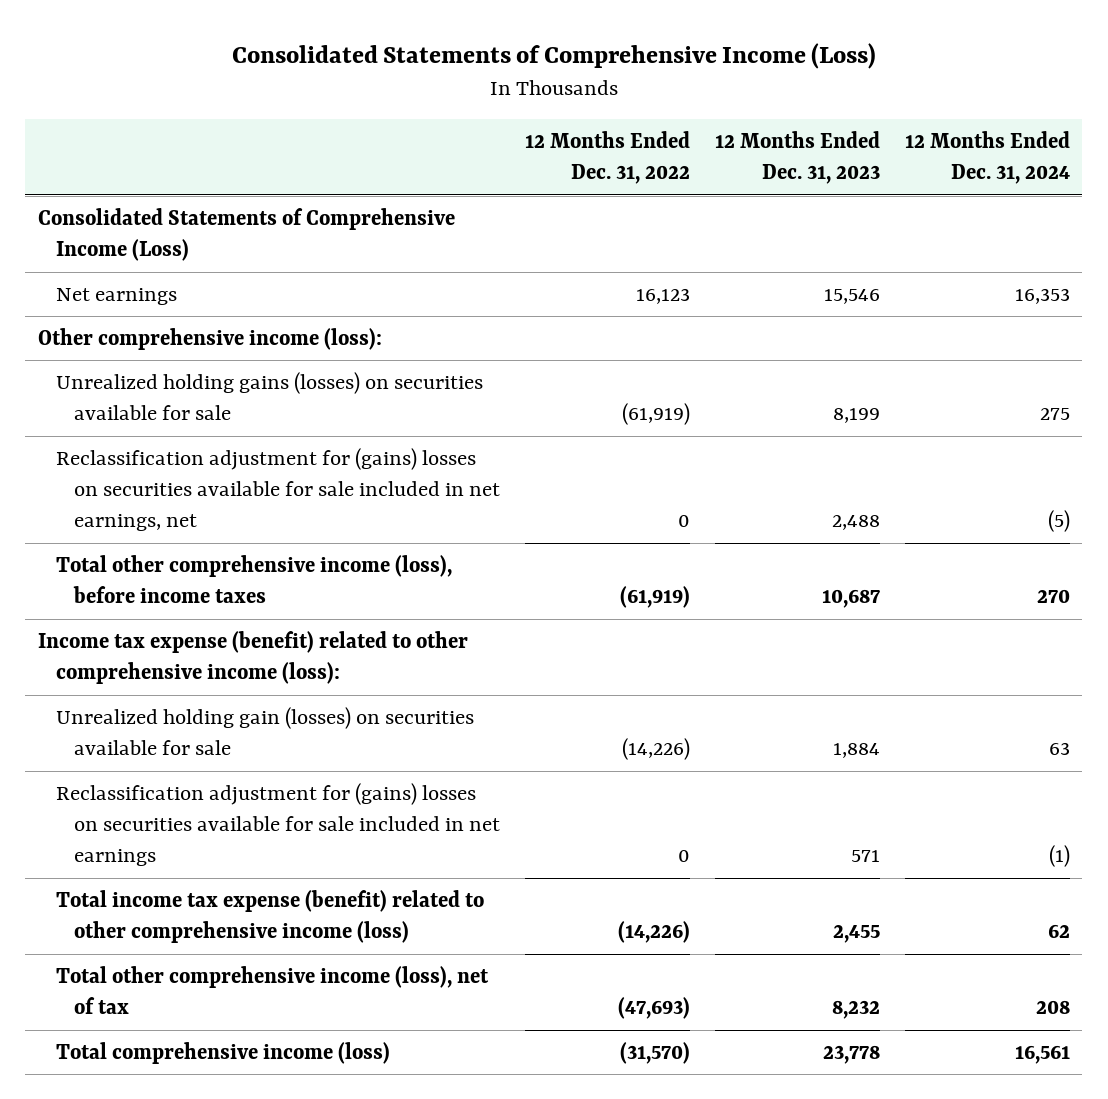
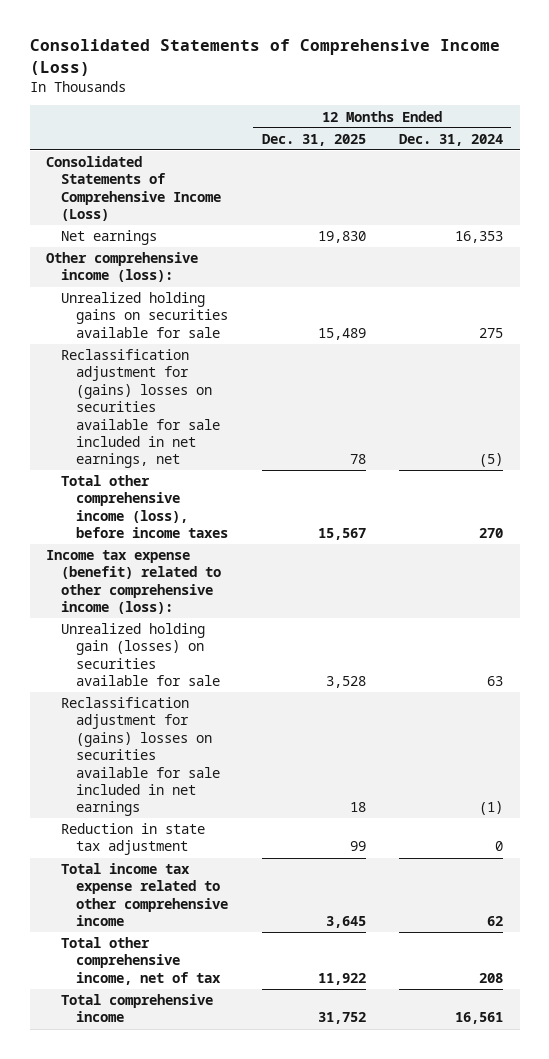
[525,131,691,185] 12 Months Ended Dec. 31, 2022 -> none
[715,131,881,185] 12 Months Ended Dec. 31, 2023 -> none
none -> [261,133,366,146] Dec. 31, 2025
[55,372,483,421] Unrealized holding gains (losses) on securities available for sale -> [61,292,229,338] Unrealized holding gains on securities available for sale
none -> [61,823,206,856] Reduction in state tax adjustment
[55,890,484,944] Total income tax expense (benefit) related to other comprehensive income (loss) -> [61,863,229,927] Total income tax expense related to other comprehensive income
[55,966,489,1015] Total other comprehensive income (loss), net of tax -> [61,937,222,985] Total other comprehensive income, net of tax
[55,1042,390,1065] Total comprehensive income (loss) -> [61,994,214,1023] Total comprehensive income

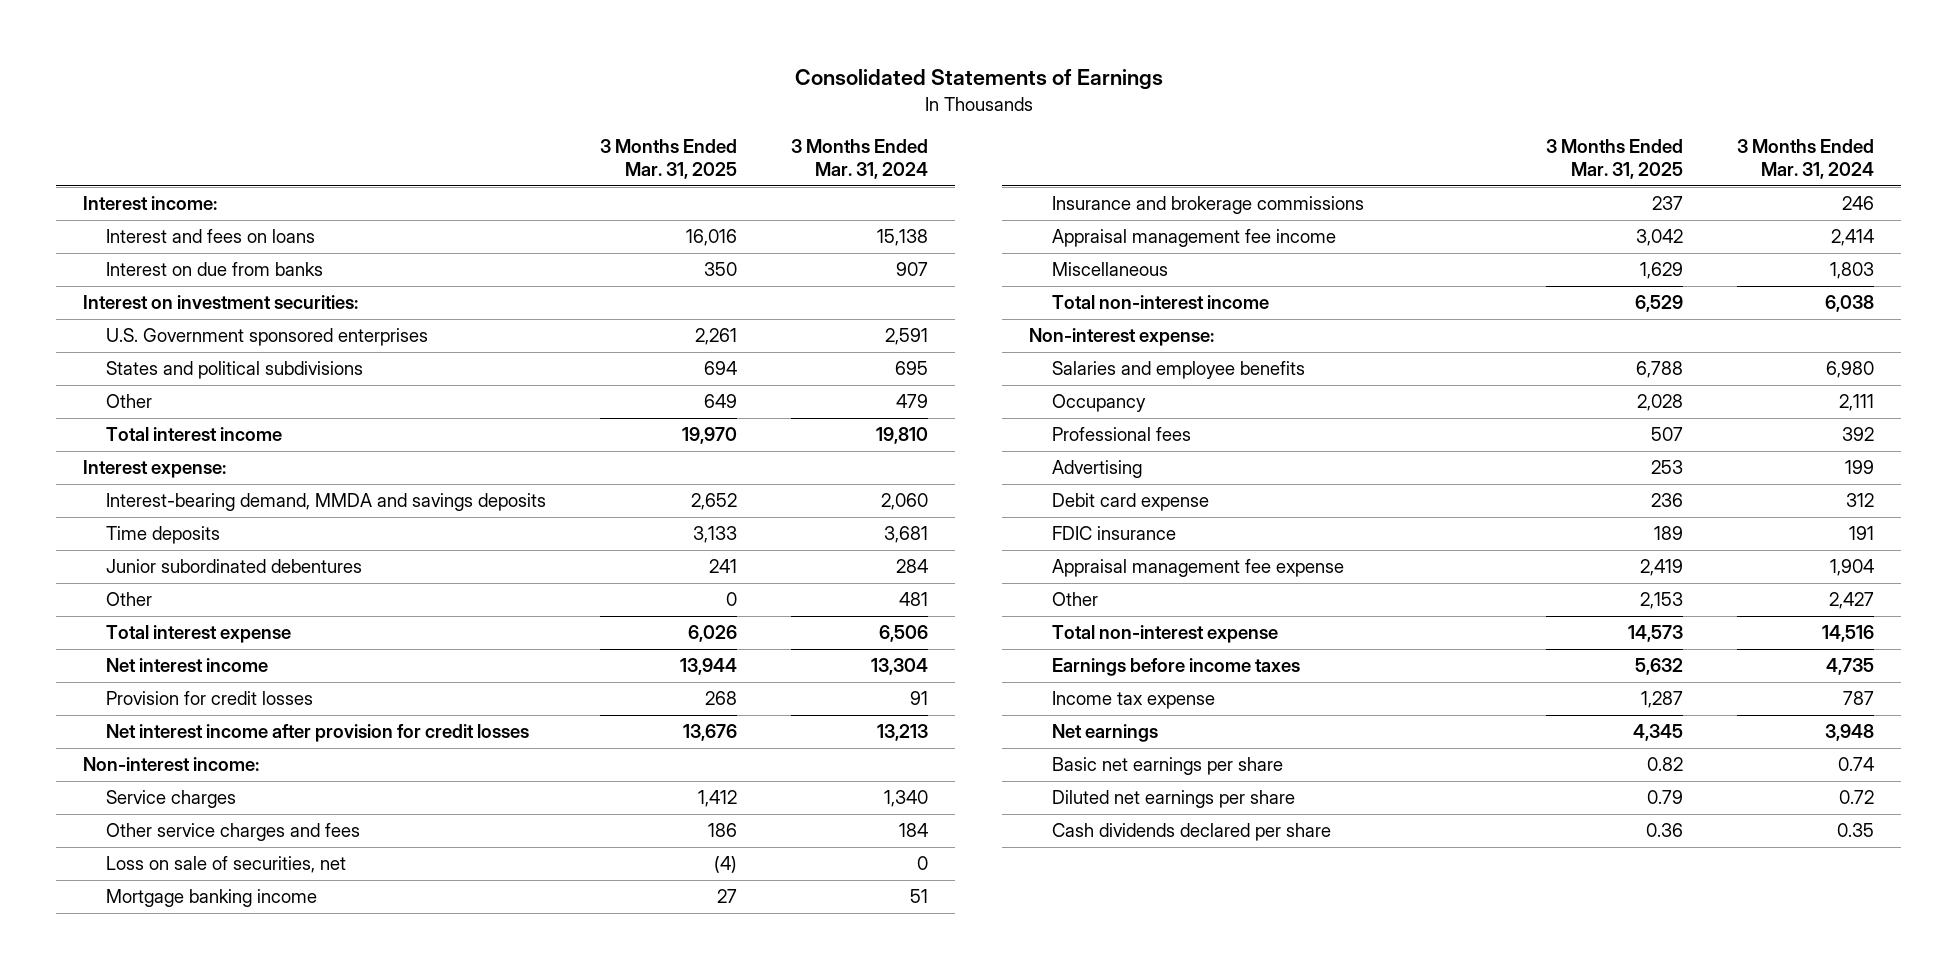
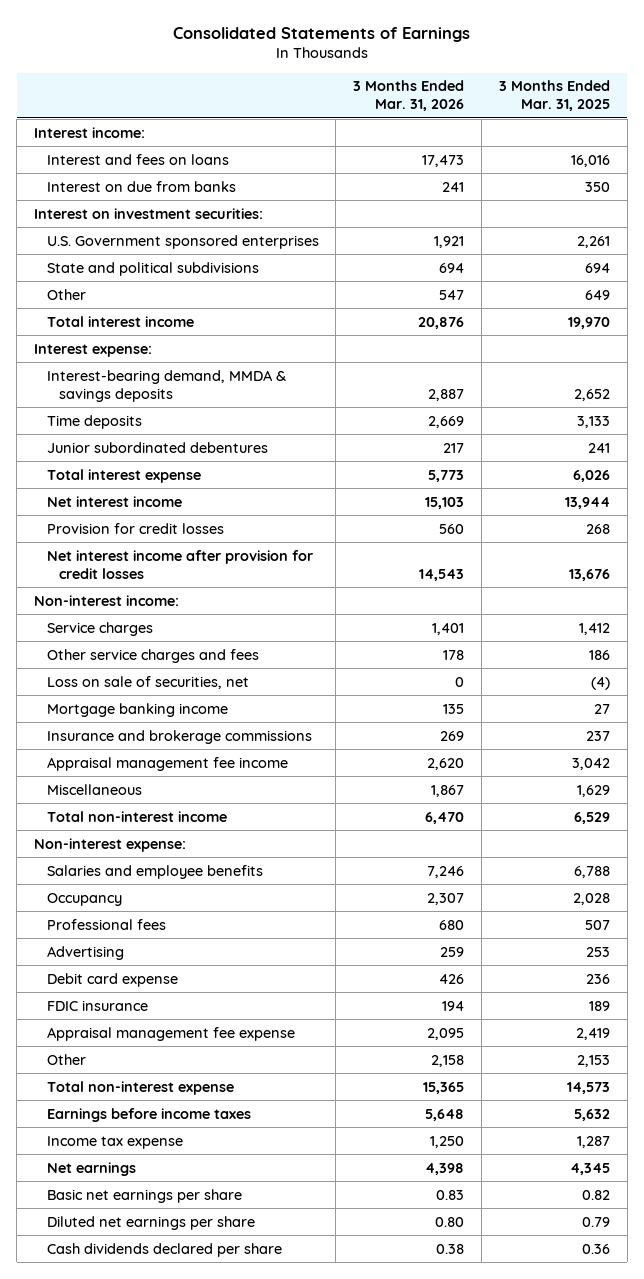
[791,138,929,180] 3 Months Ended Mar. 31, 2024 -> none
none -> [353,80,465,112] 3 Months Ended Mar. 31, 2026
[106,361,364,380] States and political subdivisions -> [46,261,259,276] State and political subdivisions
[106,493,547,512] Interest-bearing demand, MMDA and savings deposits -> [46,369,286,402] Interest-bearing demand, MMDA & savings deposits
[106,592,153,607] Other -> none

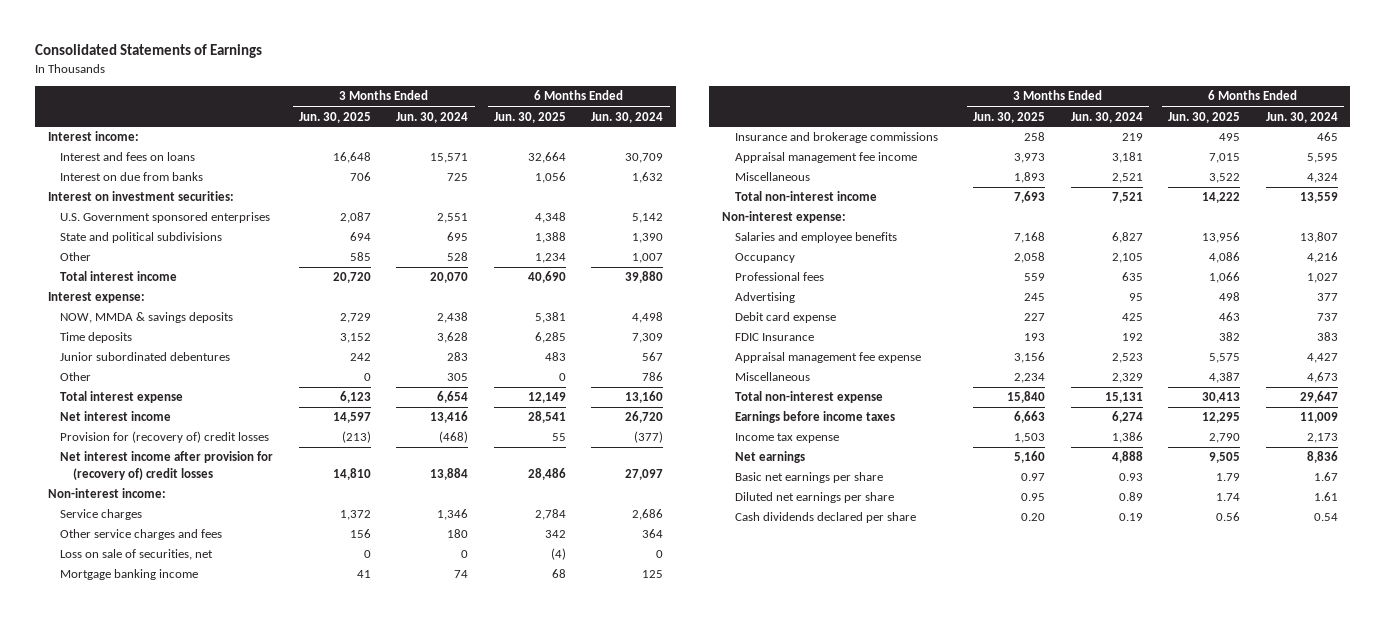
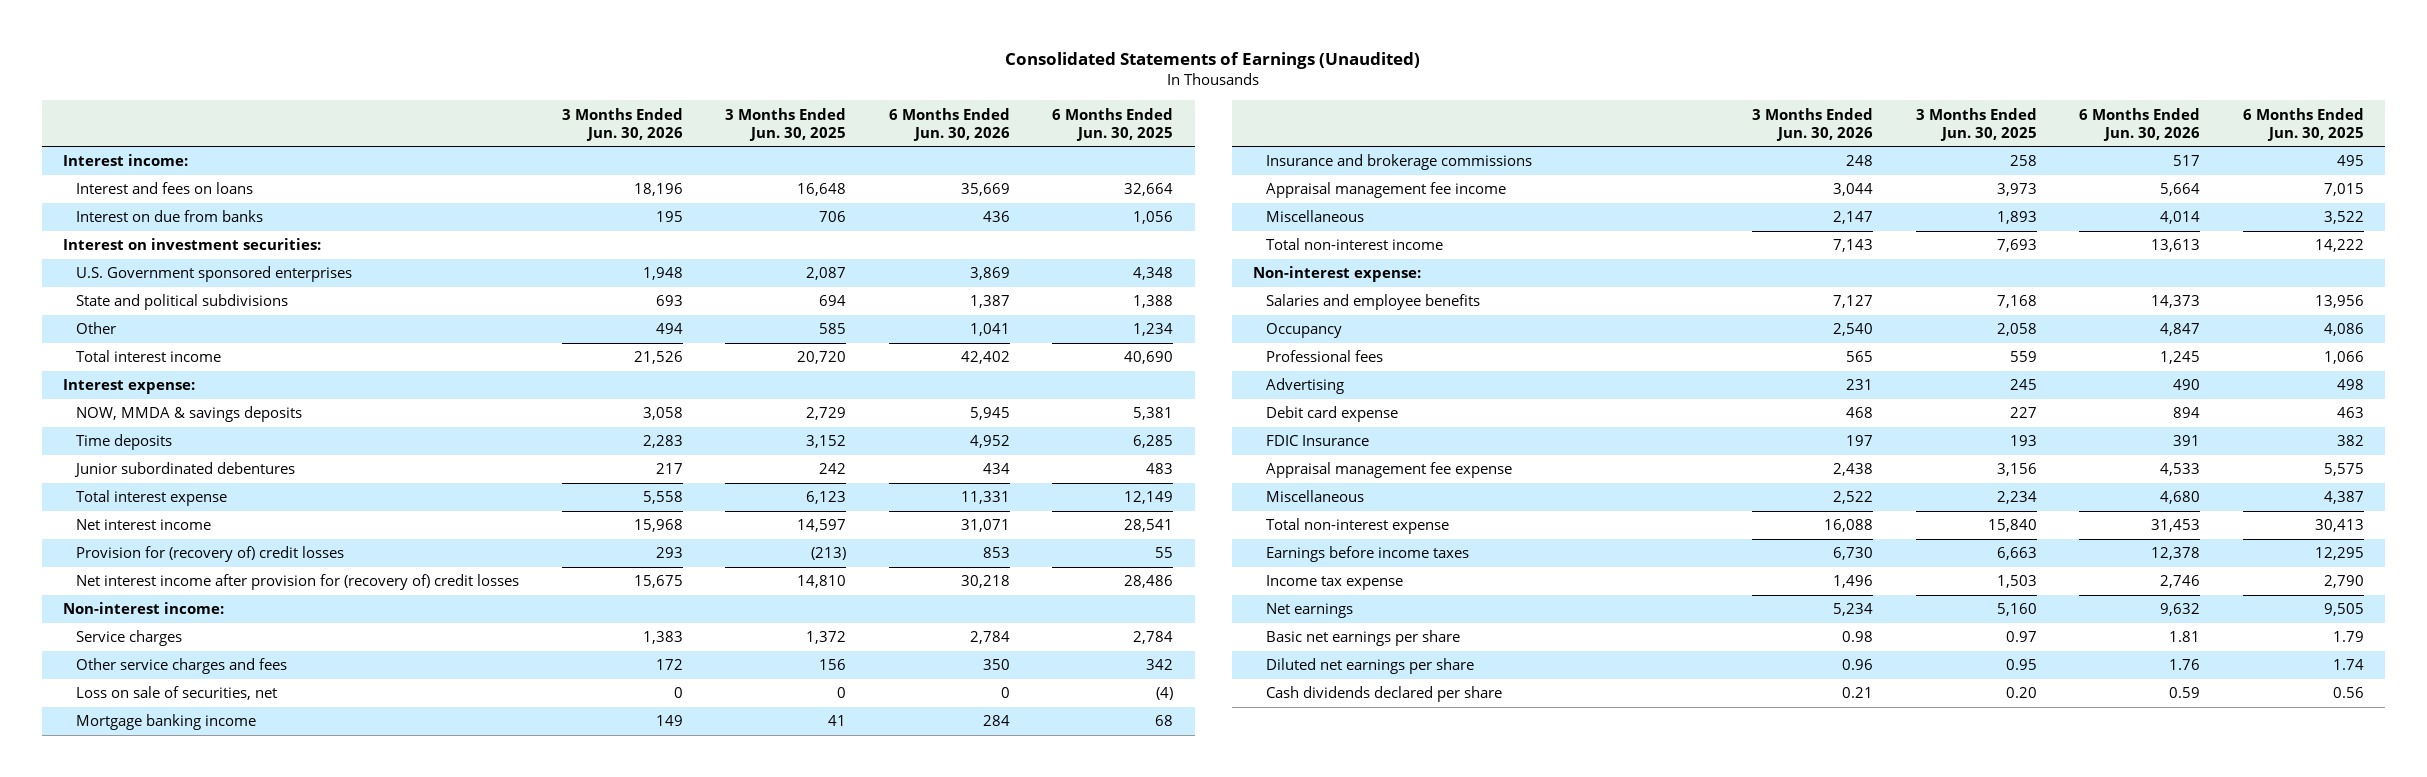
[34,44,262,59] Consolidated Statements of Earnings -> [1005,52,1421,70] Consolidated Statements of Earnings (Unaudited)
[396,111,469,123] Jun. 30, 2024 -> none
[591,111,664,123] Jun. 30, 2024 -> none
none -> [561,107,683,141] 3 Months Ended Jun. 30, 2026
none -> [888,107,1010,141] 6 Months Ended Jun. 30, 2026
[60,372,92,382] Other -> none

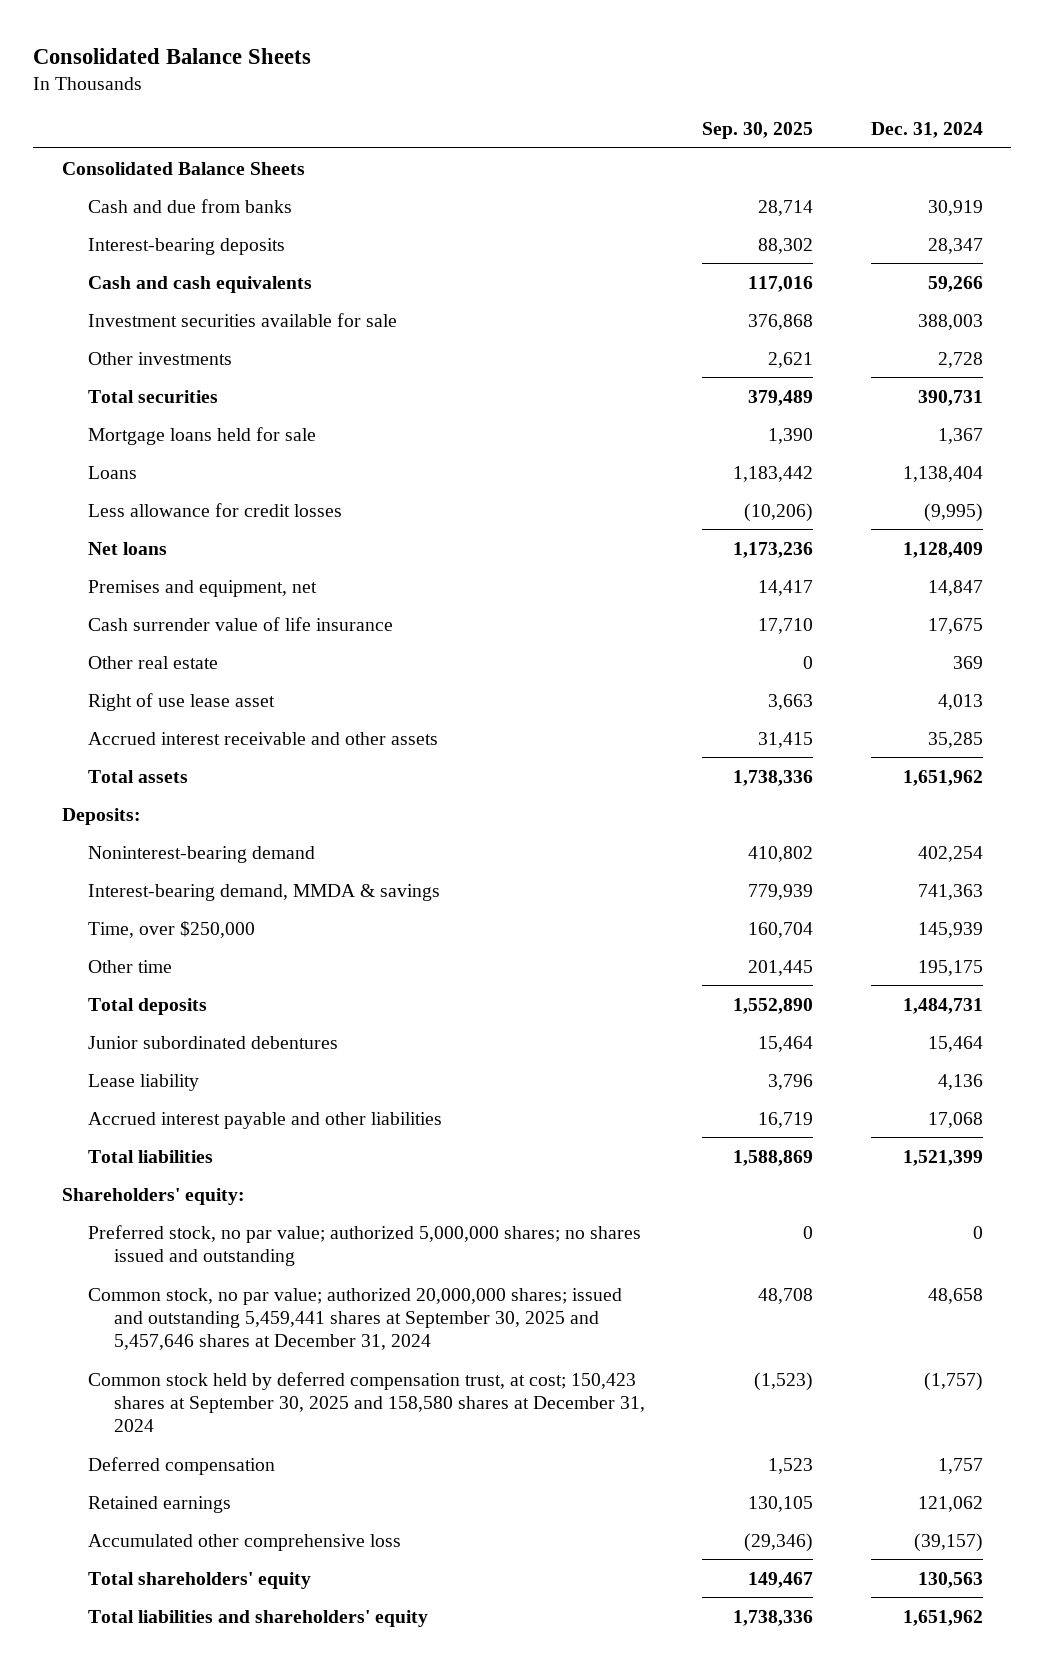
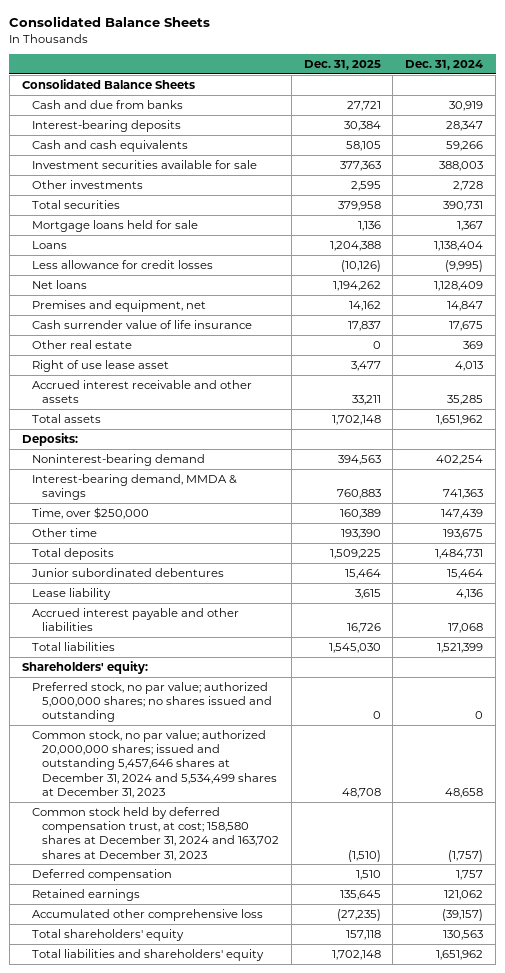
[702,122,814,140] Sep. 30, 2025 -> none
none -> [303,60,381,71] Dec. 31, 2025
[917,921,983,938] 145,939 -> [441,508,484,519] 147,439
[917,959,983,976] 195,175 -> [443,528,484,539] 193,675
[87,1287,622,1351] Common stock, no par value; authorized 20,000,000 shares; issued and outstanding 5,459,441 shares at September 30, 2025 and 5,457,646 shares at December 31, 2024 -> [31,729,277,799] Common stock, no par value; authorized 20,000,000 shares; issued and outstanding 5,457,646 shares at December 31, 2024 and 5,534,499 shares at December 31, 2023
[87,1371,646,1433] Common stock held by deferred compensation trust, at cost; 150,423 shares at September 30, 2025 and 158,580 shares at December 31, 2024 -> [31,806,279,861] Common stock held by deferred compensation trust, at cost; 158,580 shares at December 31, 2024 and 163,702 shares at December 31, 2023

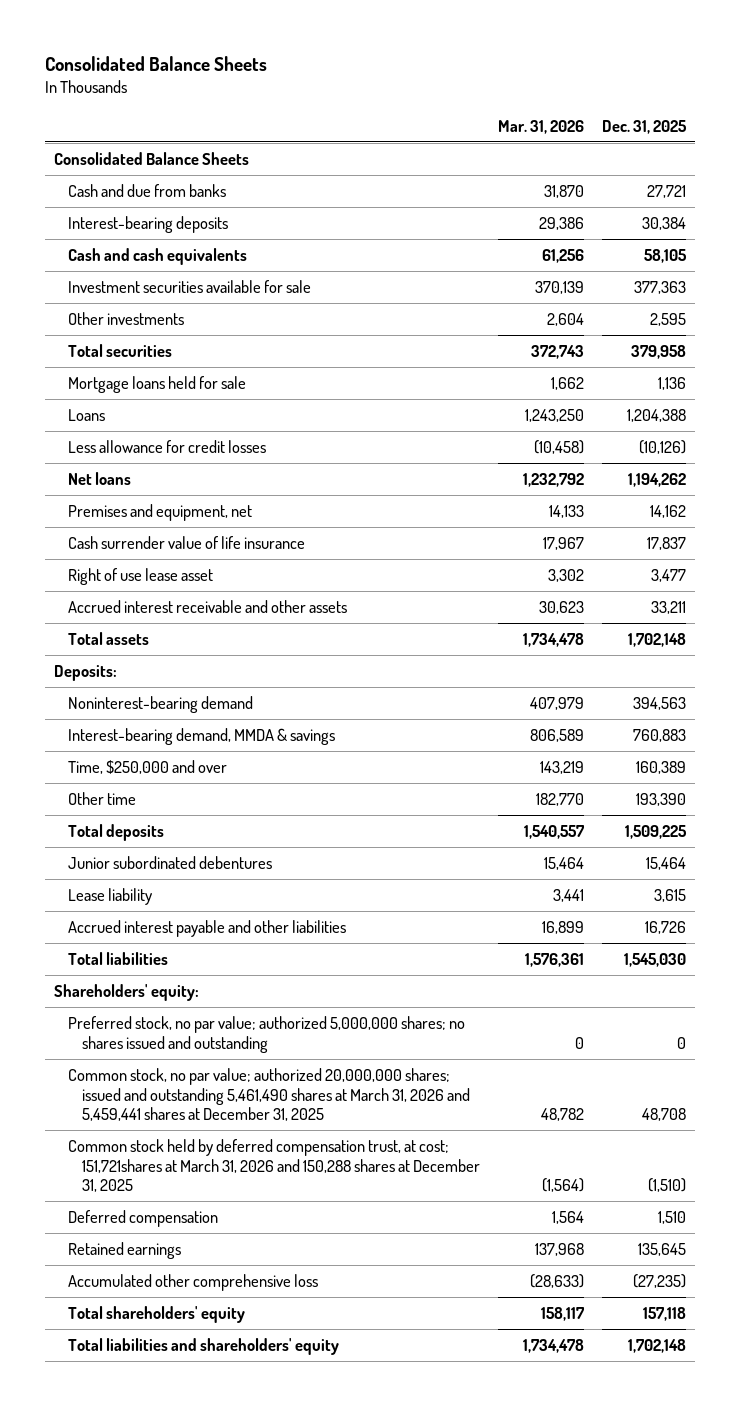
[405,60,484,71] Dec. 31, 2024 -> none
none -> [498,119,585,134] Mar. 31, 2026
[31,339,132,349] Other real estate -> none
[31,506,149,519] Time, over $250,000 -> [68,760,228,775] Time, $250,000 and over
[31,729,277,799] Common stock, no par value; authorized 20,000,000 shares; issued and outstanding 5,457,646 shares at December 31, 2024 and 5,534,499 shares at December 31, 2023 -> [68,1068,471,1121] Common stock, no par value; authorized 20,000,000 shares; issued and outstanding 5,461,490 shares at March 31, 2026 and 5,459,441 shares at December 31, 2025
[31,806,279,861] Common stock held by deferred compensation trust, at cost; 158,580 shares at December 31, 2024 and 163,702 shares at December 31, 2023 -> [68,1139,481,1192] Common stock held by deferred compensation trust, at cost; 151,721shares at March 31, 2026 and 150,288 shares at December 31, 2025

